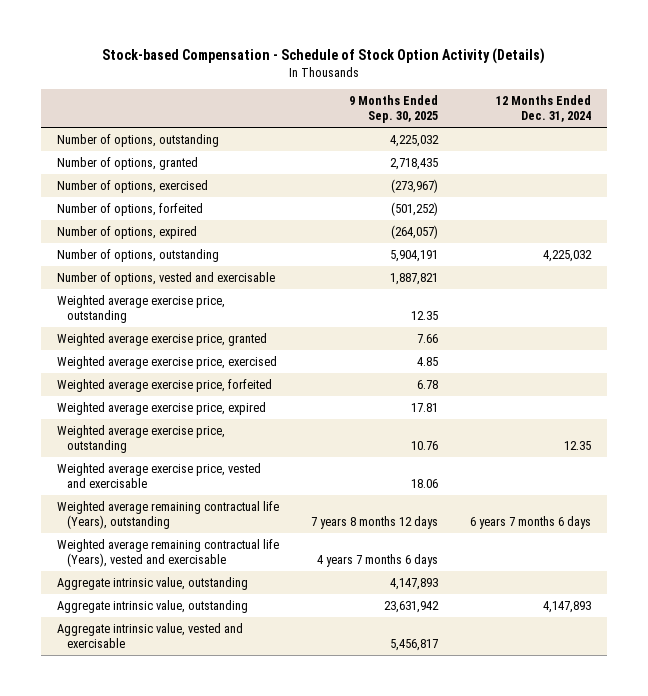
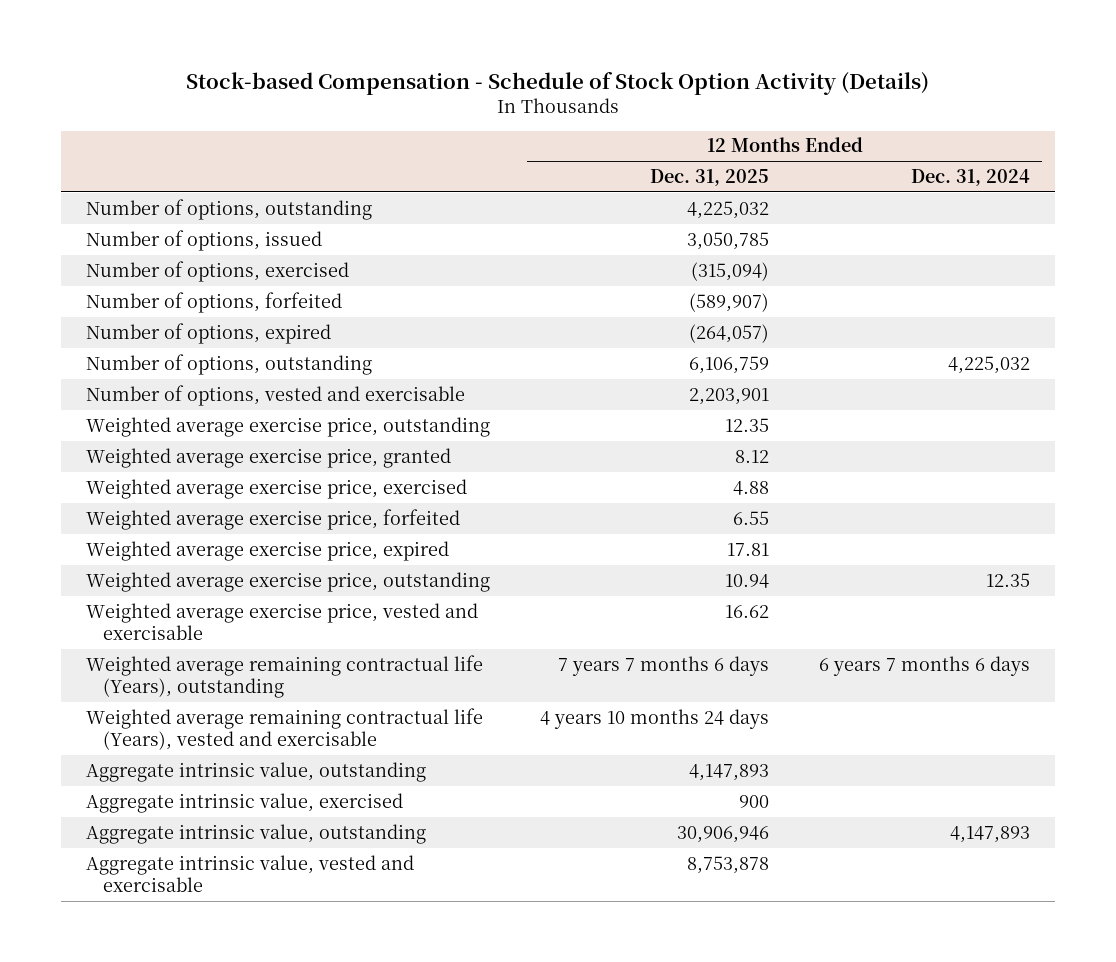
[348,95,438,124] 9 Months Ended Sep. 30, 2025 -> none
none -> [649,168,769,186] Dec. 31, 2025
[57,157,199,171] Number of options, granted -> [86,229,323,251] Number of options, issued
none -> [86,792,404,813] Aggregate intrinsic value, exercised

